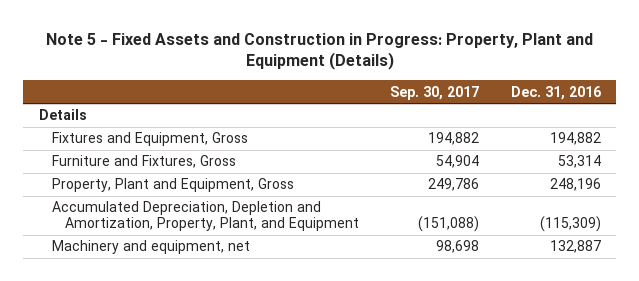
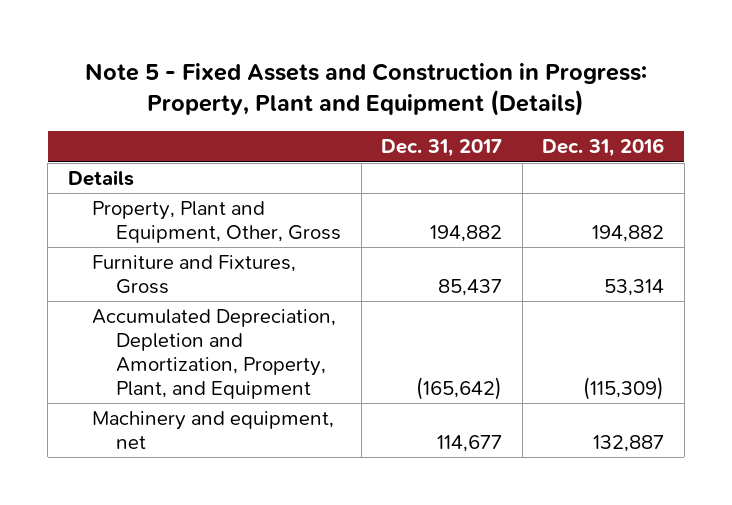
[390,85,480,100] Sep. 30, 2017 -> none
none -> [381,139,503,158] Dec. 31, 2017
[51,132,248,147] Fixtures and Equipment, Gross -> [92,200,342,243] Property, Plant and Equipment, Other, Gross
[51,178,294,193] Property, Plant and Equipment, Gross -> none

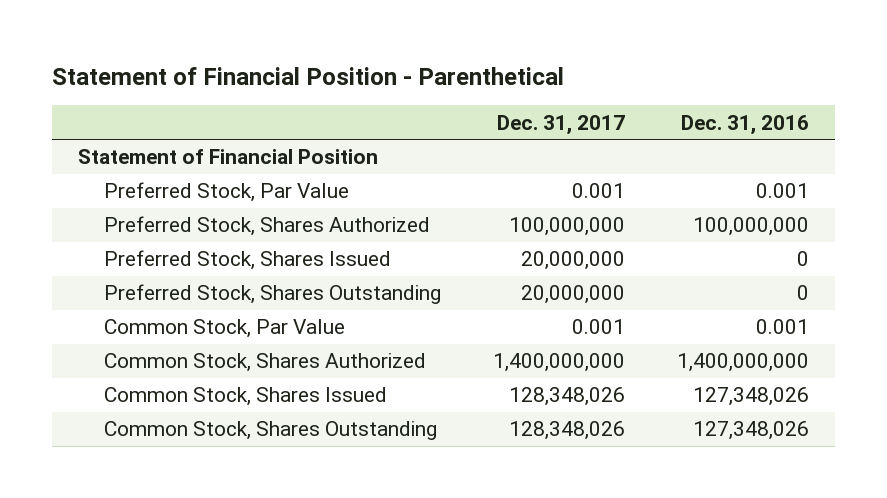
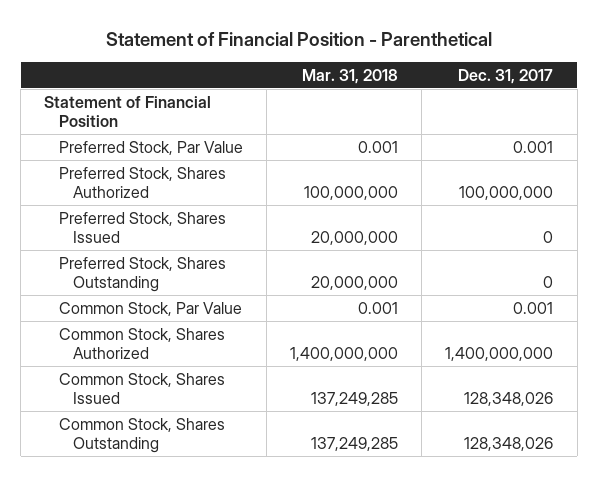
[680,114,809,135] Dec. 31, 2016 -> none
none -> [302,68,399,84] Mar. 31, 2018
[520,251,625,271] 20,000,000 -> [543,231,554,244] 0
[520,285,625,305] 20,000,000 -> [543,276,554,289] 0

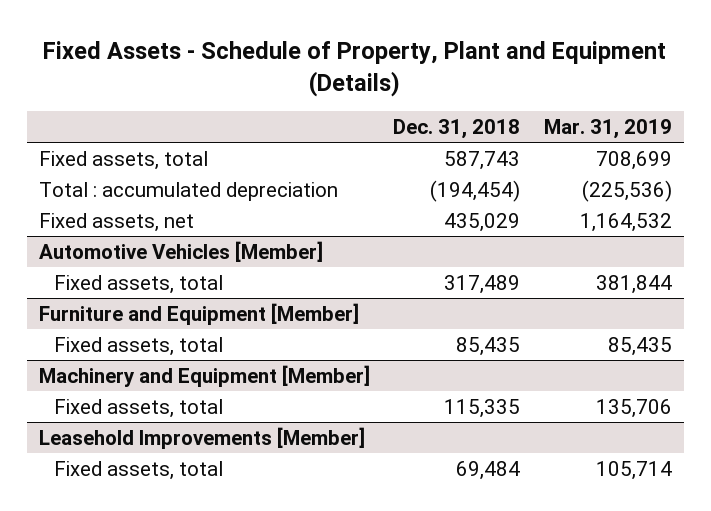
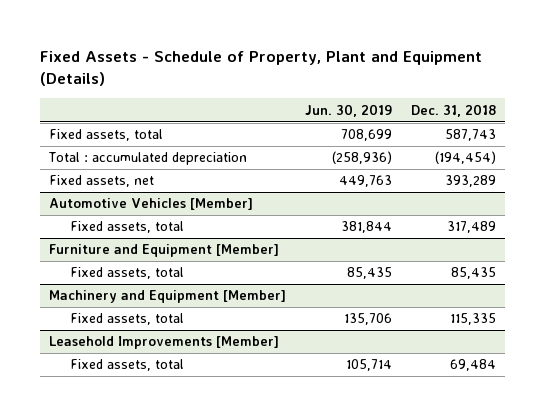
[543,119,672,140] Mar. 31, 2019 -> none
none -> [305,103,393,117] Jun. 30, 2019
[444,212,521,232] 435,029 -> [444,175,496,188] 393,289

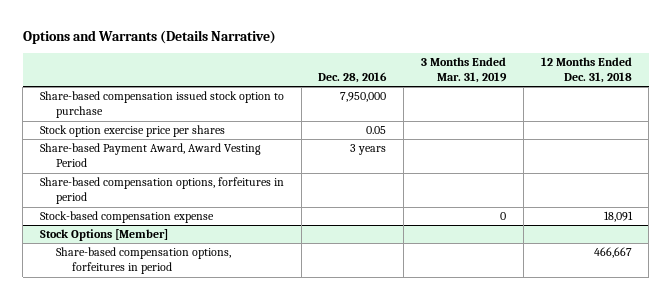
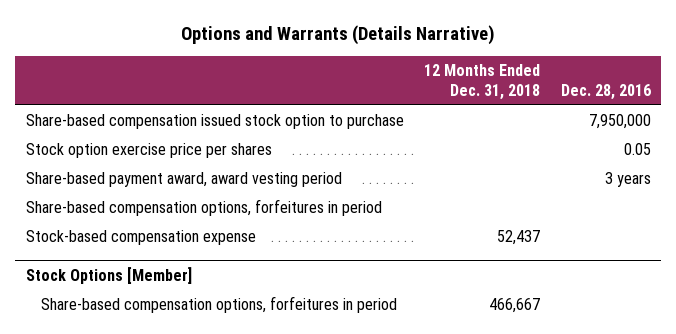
[421,57,508,84] 3 Months Ended Mar. 31, 2019 -> none
[39,143,261,168] Share-based Payment Award, Award Vesting Period -> [25,171,342,187] Share-based payment award, award vesting period
[603,211,633,223] 18,091 -> [497,229,541,245] 52,437

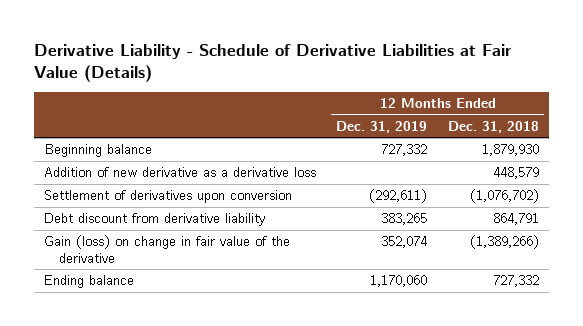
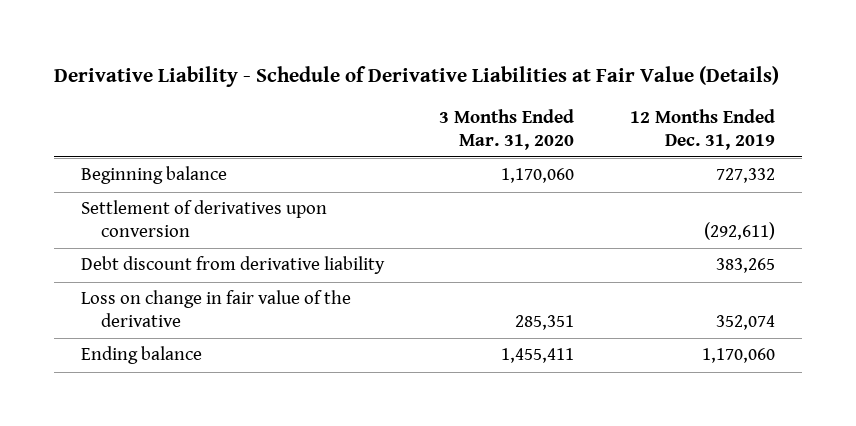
[447,120,539,133] Dec. 31, 2018 -> none
none -> [439,109,575,150] 3 Months Ended Mar. 31, 2020
[44,167,317,178] Addition of new derivative as a derivative loss -> none
[44,235,291,263] Gain (loss) on change in fair value of the derivative -> [81,290,352,328] Loss on change in fair value of the derivative

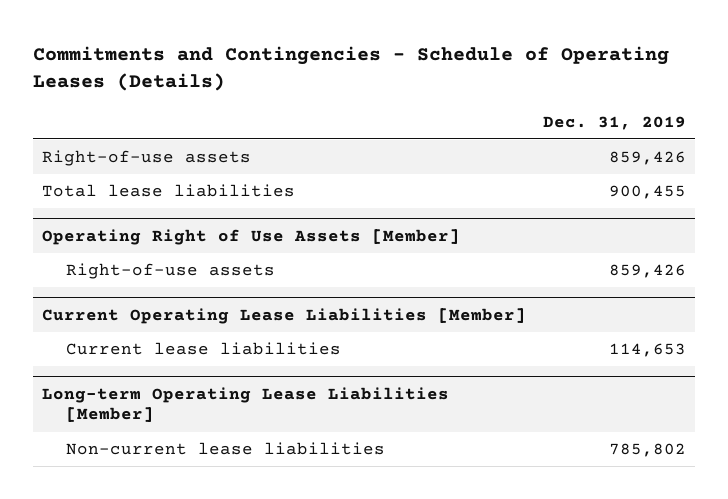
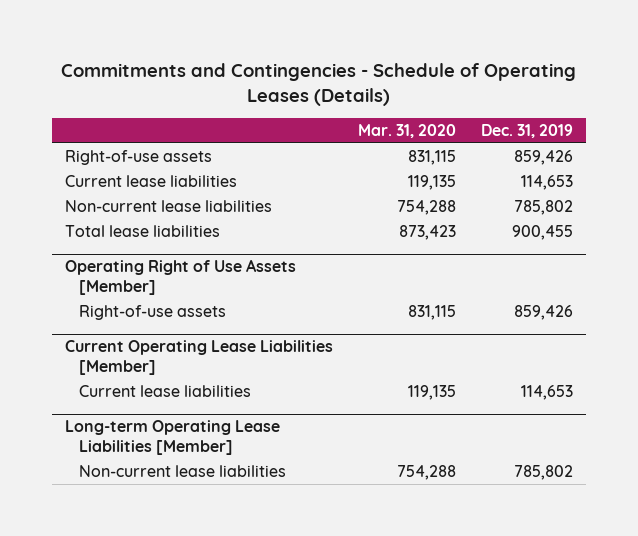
none -> [358,124,457,139] Mar. 31, 2020
none -> [64,175,237,188] Current lease liabilities
none -> [64,200,272,213] Non-current lease liabilities

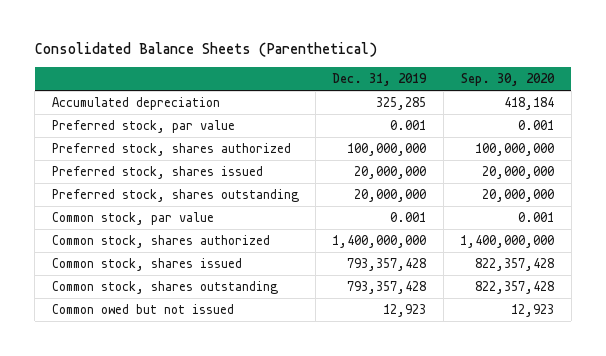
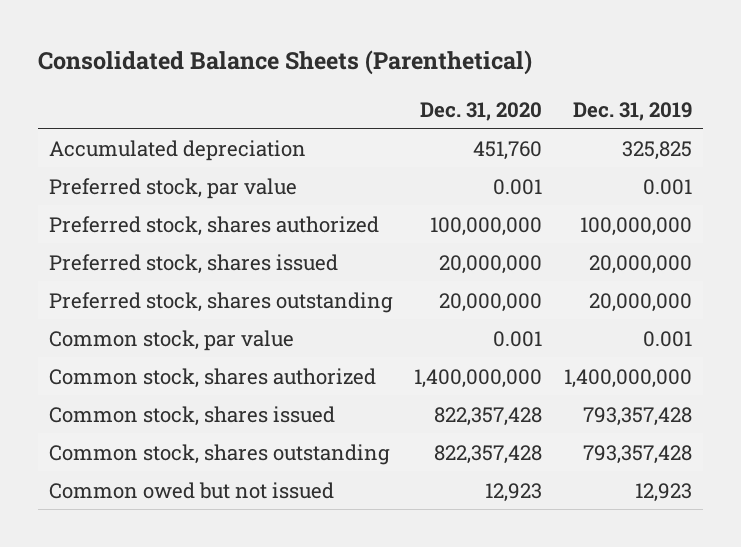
[461,73,556,87] Sep. 30, 2020 -> none
none -> [420,101,543,121] Dec. 31, 2020
[376,96,427,110] 325,285 -> [622,140,693,160] 325,825

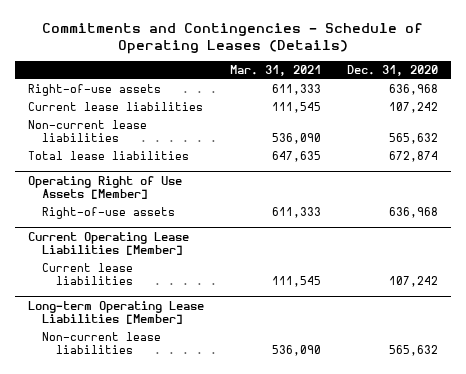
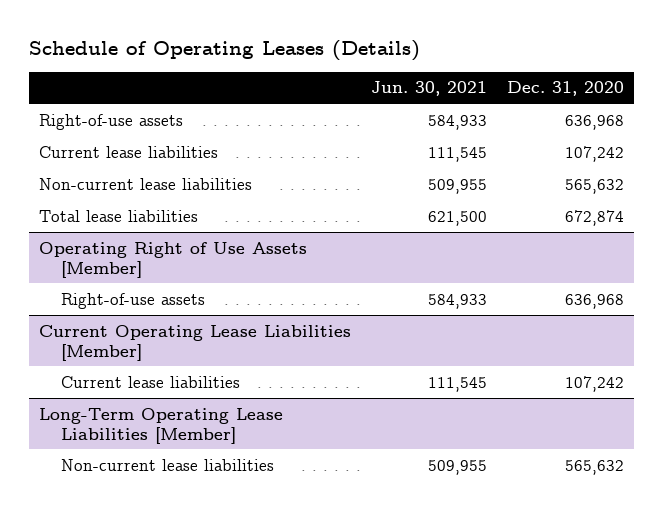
[42,22,424,54] Commitments and Contingencies - Schedule of Operating Leases (Details) -> [28,39,420,61] Schedule of Operating Leases (Details)
[230,65,322,77] Mar. 31, 2021 -> none
none -> [370,81,487,97] Jun. 30, 2021
[28,300,205,325] Long-term Operating Lease Liabilities [Member] -> [38,407,283,444] Long-Term Operating Lease Liabilities [Member]

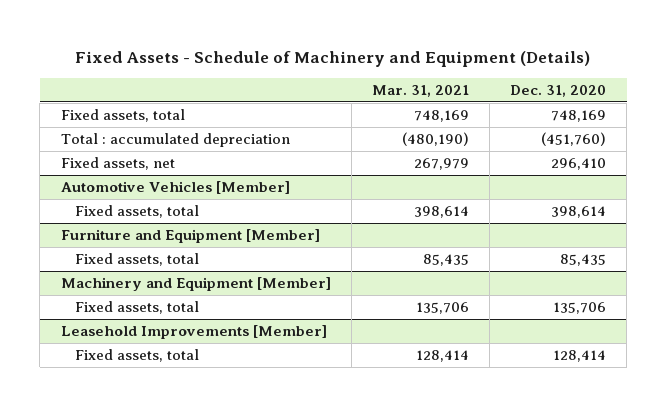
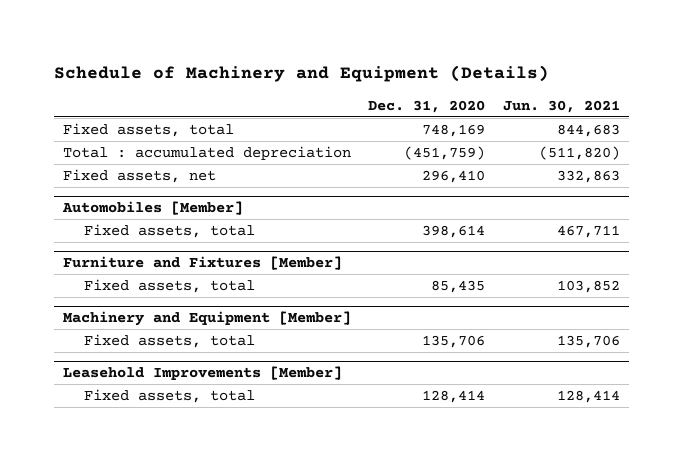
[75,50,591,67] Fixed Assets - Schedule of Machinery and Equipment (Details) -> [54,65,550,83] Schedule of Machinery and Equipment (Details)
[371,84,469,97] Mar. 31, 2021 -> none
none -> [502,99,620,113] Jun. 30, 2021
[540,132,606,147] (451,760) -> [404,145,486,160] (451,759)
[60,181,290,195] Automotive Vehicles [Member] -> [61,200,243,215] Automobiles [Member]
[60,229,320,244] Furniture and Equipment [Member] -> [62,255,342,270] Furniture and Fixtures [Member]

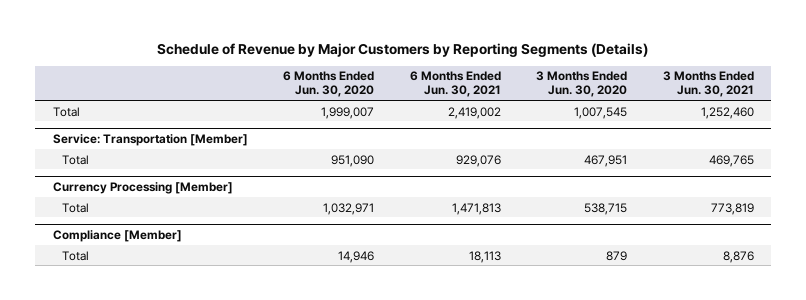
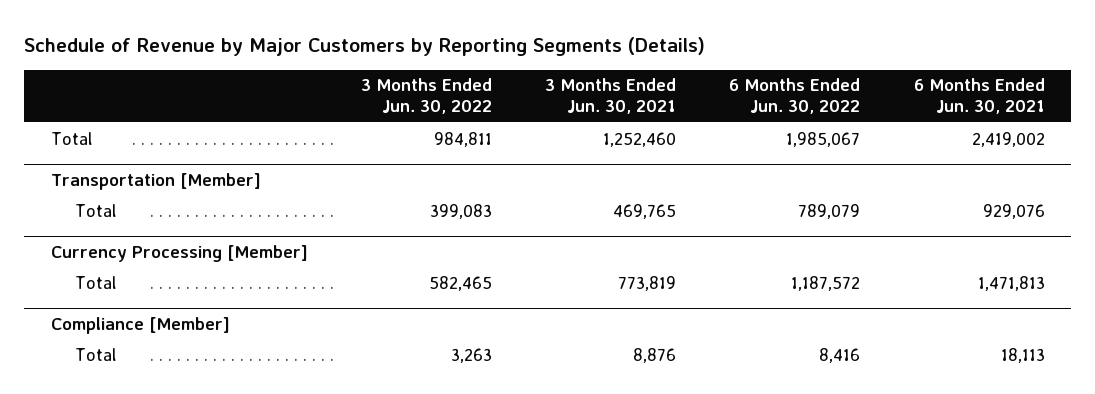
[283,71,375,98] 6 Months Ended Jun. 30, 2020 -> none
[536,71,628,98] 3 Months Ended Jun. 30, 2020 -> none
none -> [361,78,493,115] 3 Months Ended Jun. 30, 2022
none -> [729,78,861,115] 6 Months Ended Jun. 30, 2022
[52,133,248,146] Service: Transportation [Member] -> [50,172,261,190] Transportation [Member]

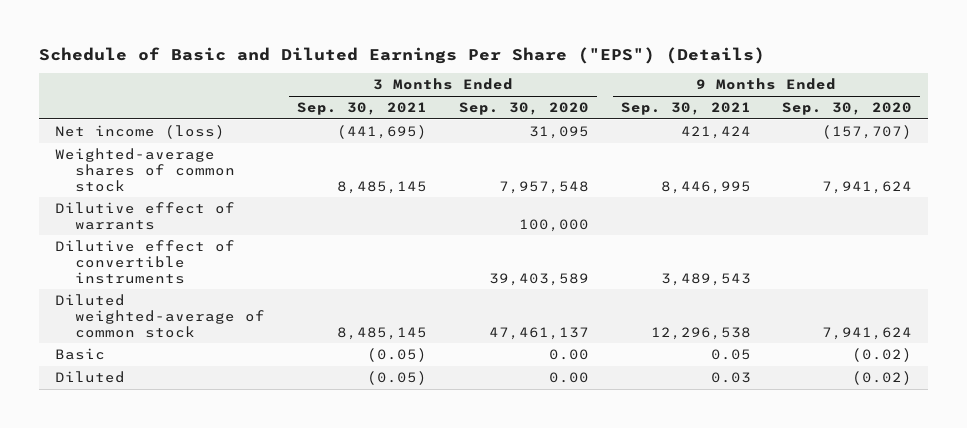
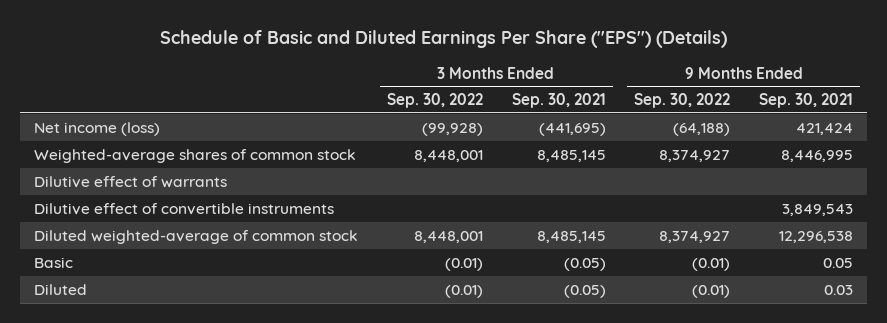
[458,102,589,116] Sep. 30, 2020 -> none
[782,102,913,116] Sep. 30, 2020 -> none
none -> [387,93,484,109] Sep. 30, 2022
none -> [634,93,731,109] Sep. 30, 2022
[660,272,751,286] 3,489,543 -> [781,203,853,216] 3,849,543

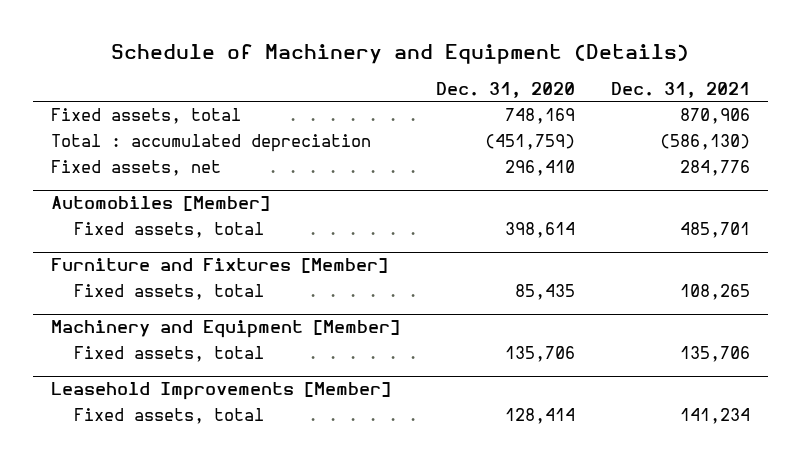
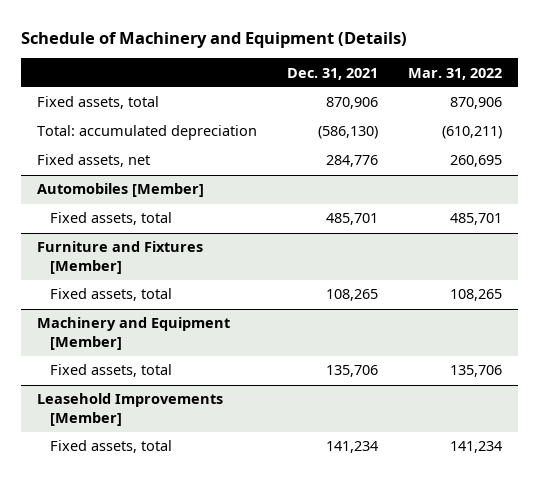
[435,81,575,98] Dec. 31, 2020 -> none
none -> [408,67,503,80] Mar. 31, 2022
[51,134,372,153] Total : accumulated depreciation -> [36,125,257,141] Total: accumulated depreciation

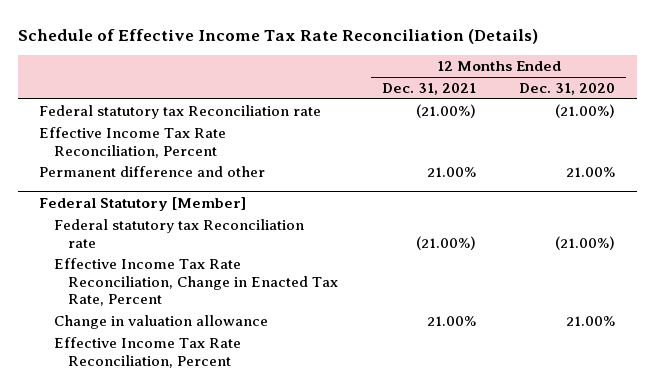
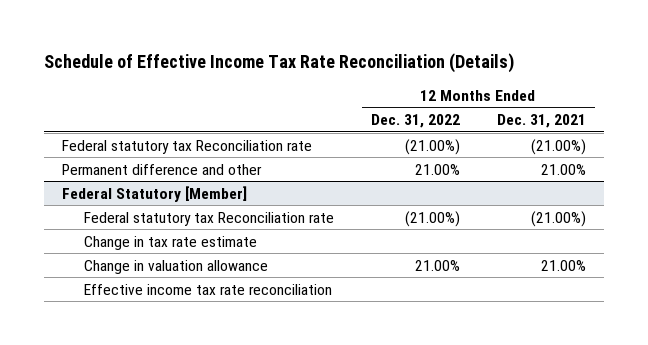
[519,83,616,96] Dec. 31, 2020 -> none
none -> [371,114,461,129] Dec. 31, 2022
[39,126,227,158] Effective Income Tax Rate Reconciliation, Percent -> none
[53,257,339,307] Effective Income Tax Rate Reconciliation, Change in Enacted Tax Rate, Percent -> [84,235,258,250] Change in tax rate estimate
[53,336,241,368] Effective Income Tax Rate Reconciliation, Percent -> [84,283,333,295] Effective income tax rate reconciliation

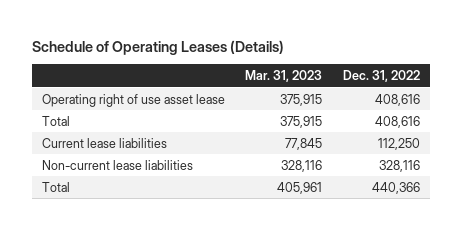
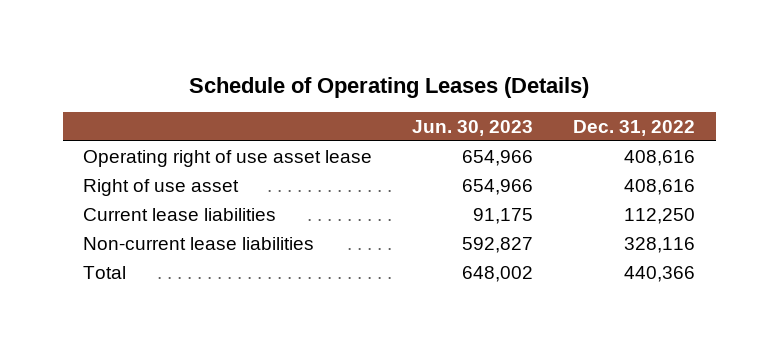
[245,70,323,83] Mar. 31, 2023 -> none
none -> [412,119,534,136] Jun. 30, 2023
[42,115,71,126] Total -> [82,179,239,197] Right of use asset

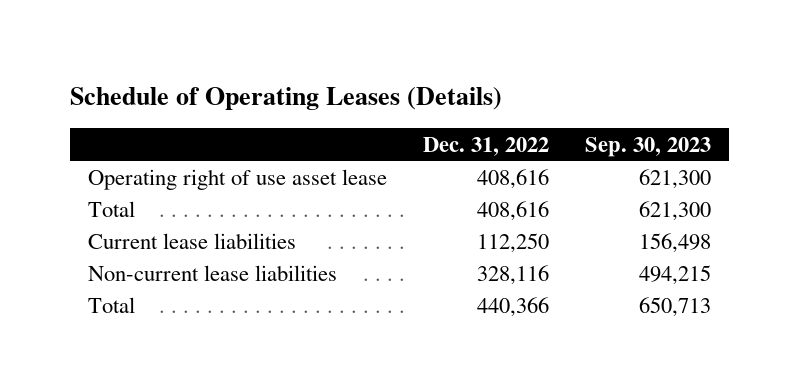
[412,119,534,136] Jun. 30, 2023 -> none
none -> [585,136,712,157] Sep. 30, 2023
[82,179,239,197] Right of use asset -> [88,200,136,217] Total

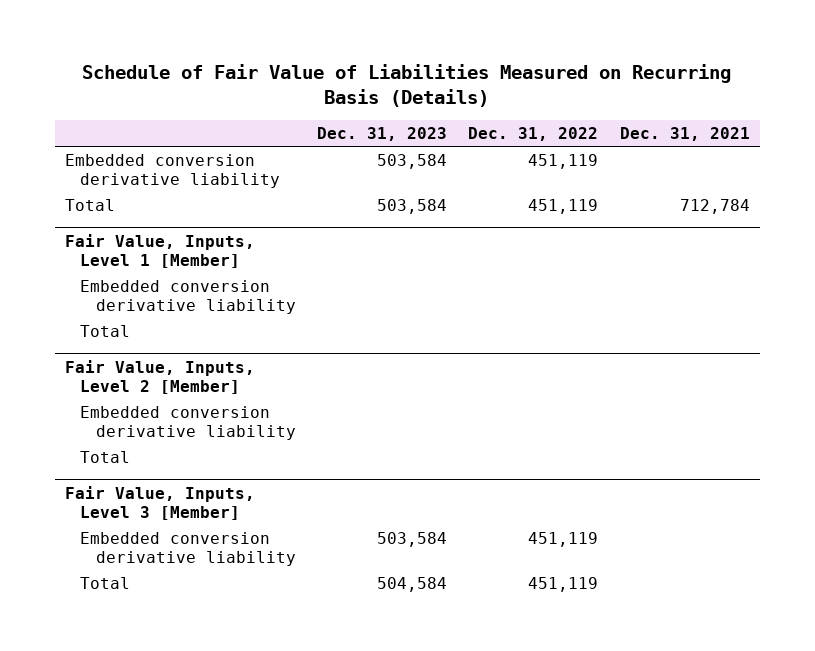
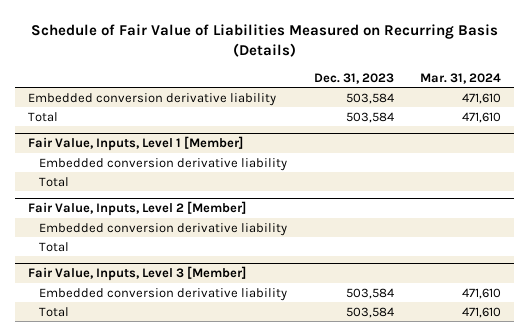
[468,127,599,142] Dec. 31, 2022 -> none
[619,127,750,142] Dec. 31, 2021 -> none
none -> [419,72,501,84] Mar. 31, 2024
[376,576,447,592] 504,584 -> [345,306,394,318] 503,584

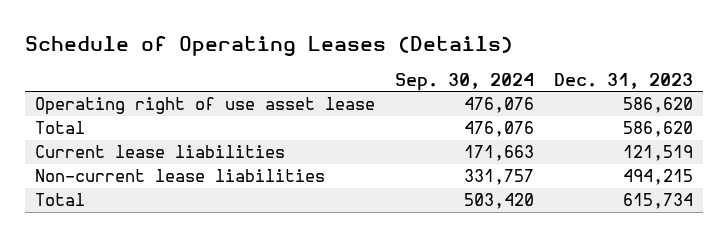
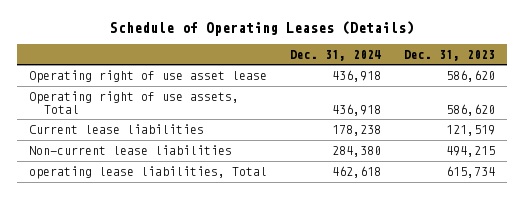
[394,72,534,91] Sep. 30, 2024 -> none
none -> [290,49,382,61] Dec. 31, 2024
[34,121,85,135] Total -> [29,91,240,114] Operating right of use assets, Total
[34,193,85,207] Total -> [29,166,268,180] operating lease liabilities, Total

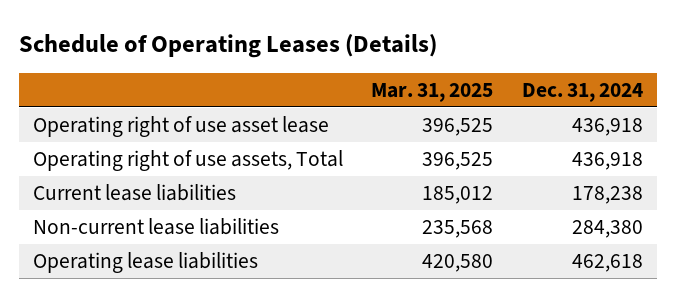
[404,49,496,61] Dec. 31, 2023 -> none
none -> [371,83,494,103] Mar. 31, 2025
[29,166,268,180] operating lease liabilities, Total -> [32,251,258,273] Operating lease liabilities

